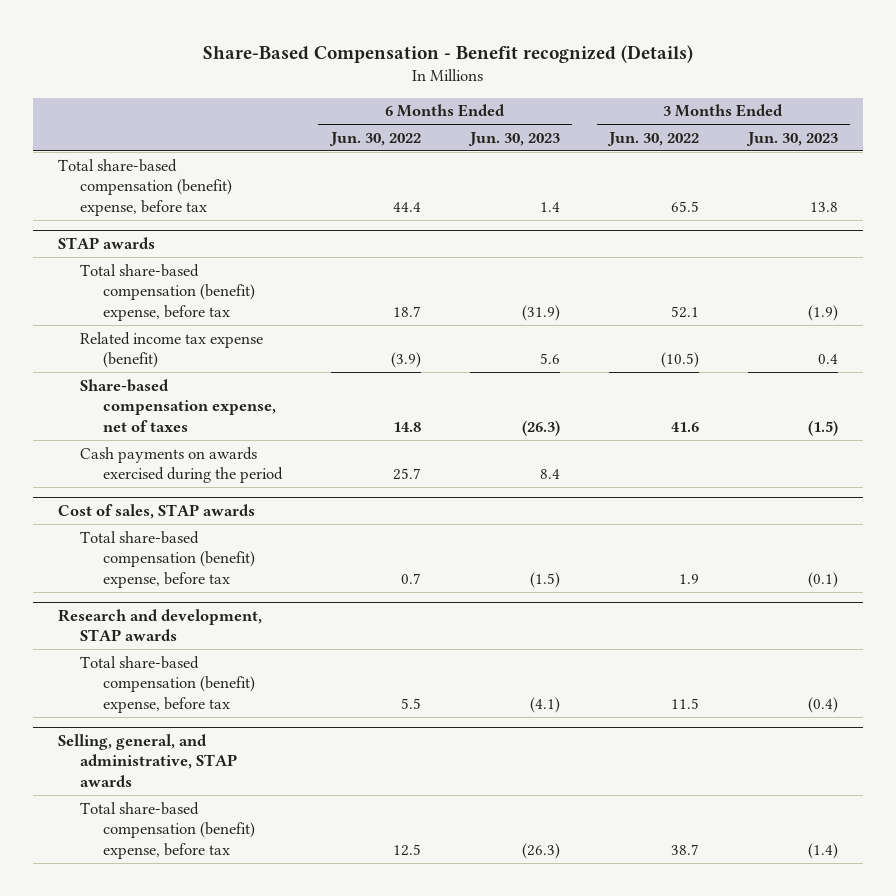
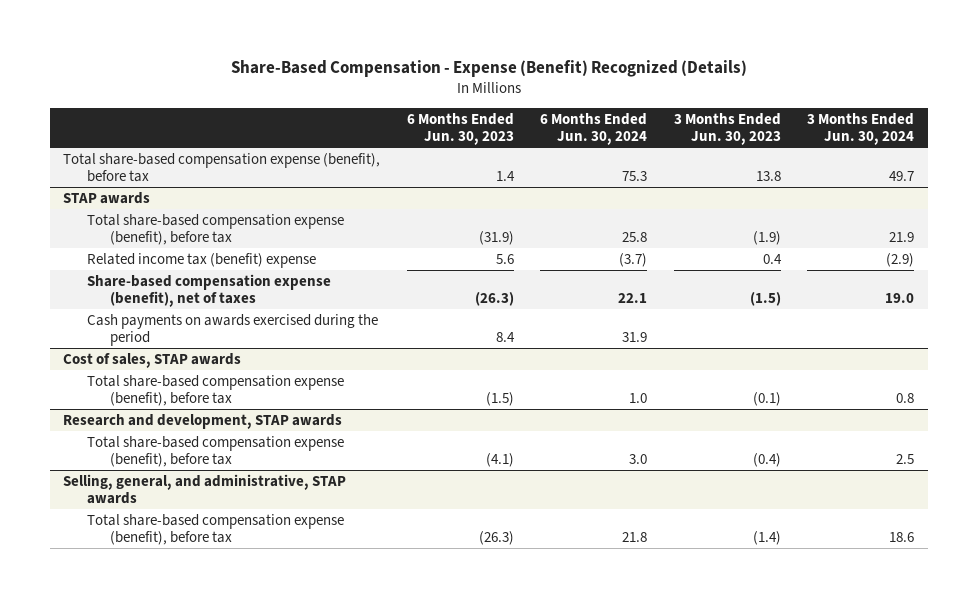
[202,44,693,63] Share-Based Compensation - Benefit recognized (Details) -> [230,60,747,78] Share-Based Compensation - Expense (Benefit) Recognized (Details)
[328,132,421,147] Jun. 30, 2022 -> none
[606,132,699,147] Jun. 30, 2022 -> none
none -> [540,113,648,146] 6 Months Ended Jun. 30, 2024
none -> [807,113,915,146] 3 Months Ended Jun. 30, 2024
[57,158,233,216] Total share-based compensation (benefit) expense, before tax -> [63,152,381,183] Total share-based compensation expense (benefit), before tax
[80,263,255,321] Total share-based compensation (benefit) expense, before tax -> [86,213,344,246] Total share-based compensation expense (benefit), before tax
[80,331,264,369] Related income tax expense (benefit) -> [86,252,316,268] Related income tax (benefit) expense
[80,378,276,432] Share-based compensation expense, net of taxes -> [86,273,331,308] Share-based compensation expense (benefit), net of taxes
[80,530,255,588] Total share-based compensation (benefit) expense, before tax -> [86,374,344,407] Total share-based compensation expense (benefit), before tax
[80,655,255,713] Total share-based compensation (benefit) expense, before tax -> [86,435,344,468] Total share-based compensation expense (benefit), before tax
[80,801,255,859] Total share-based compensation (benefit) expense, before tax -> [86,513,344,546] Total share-based compensation expense (benefit), before tax

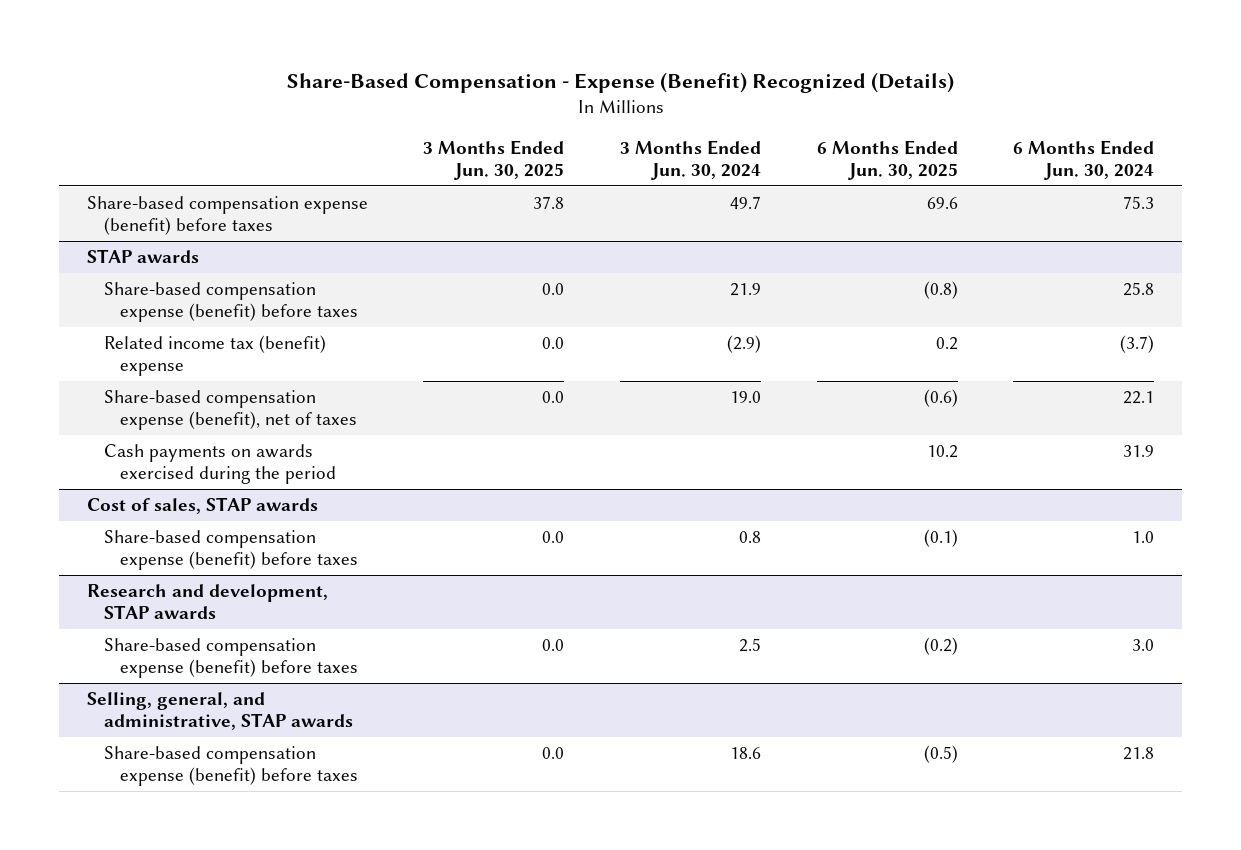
[406,113,514,146] 6 Months Ended Jun. 30, 2023 -> none
[673,113,781,146] 3 Months Ended Jun. 30, 2023 -> none
none -> [423,140,565,180] 3 Months Ended Jun. 30, 2025
none -> [816,140,958,180] 6 Months Ended Jun. 30, 2025
[63,152,381,183] Total share-based compensation expense (benefit), before tax -> [86,195,368,235] Share-based compensation expense (benefit) before taxes
[86,213,344,246] Total share-based compensation expense (benefit), before tax -> [103,281,359,322] Share-based compensation expense (benefit) before taxes
[86,374,344,407] Total share-based compensation expense (benefit), before tax -> [103,529,359,570] Share-based compensation expense (benefit) before taxes
[86,435,344,468] Total share-based compensation expense (benefit), before tax -> [103,637,359,678] Share-based compensation expense (benefit) before taxes
[86,513,344,546] Total share-based compensation expense (benefit), before tax -> [103,745,359,786] Share-based compensation expense (benefit) before taxes

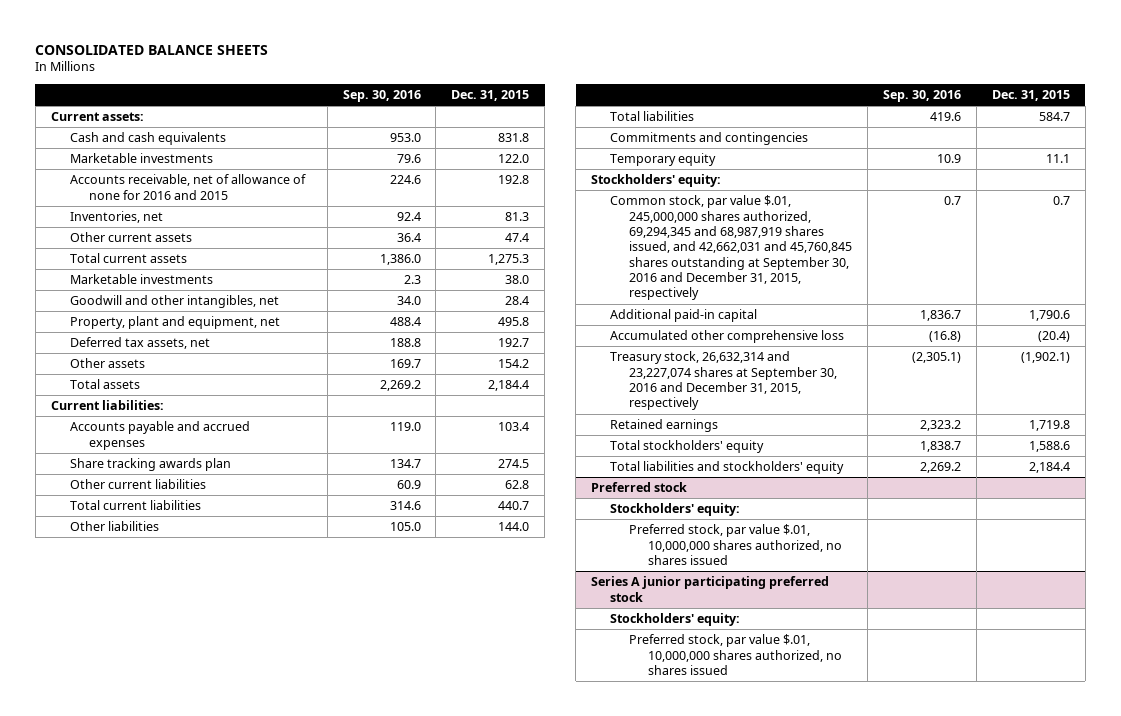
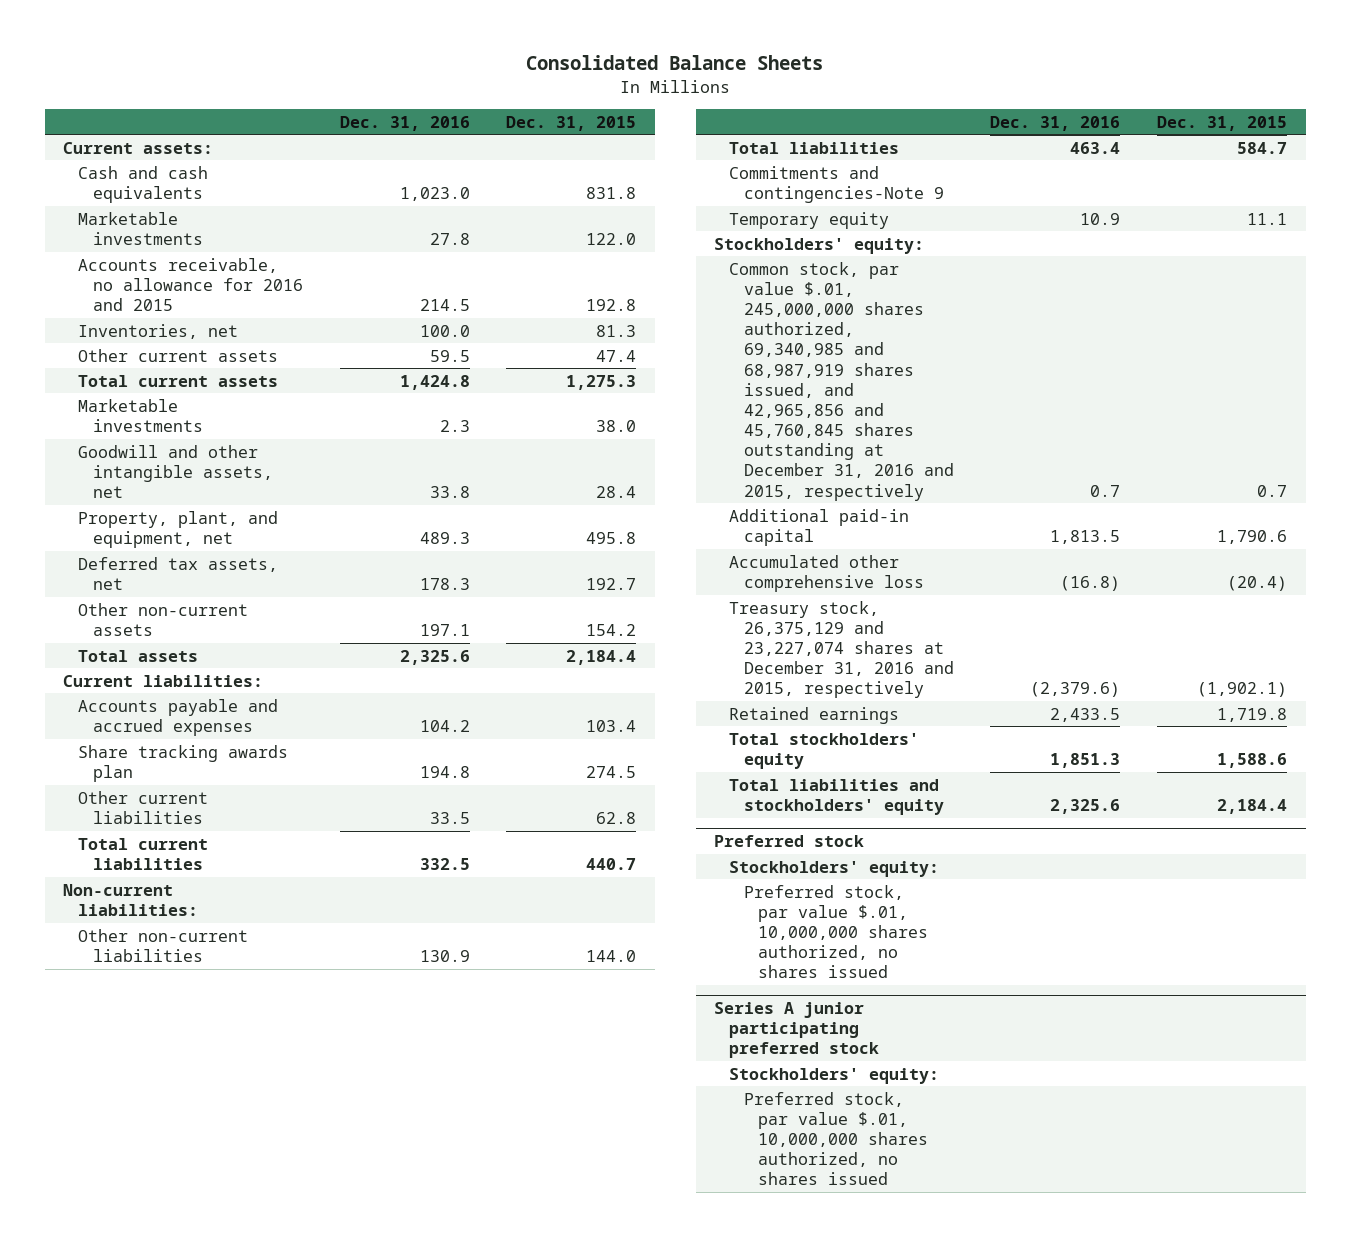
[35,44,269,55] CONSOLIDATED BALANCE SHEETS -> [526,55,824,71] Consolidated Balance Sheets
[342,89,421,102] Sep. 30, 2016 -> none
none -> [339,115,470,131] Dec. 31, 2016
[69,174,306,200] Accounts receivable, net of allowance of none for 2016 and 2015 -> [78,257,303,311] Accounts receivable, no allowance for 2016 and 2015
[69,295,279,309] Goodwill and other intangibles, net -> [78,444,273,498] Goodwill and other intangible assets, net
[69,316,280,330] Property, plant and equipment, net -> [78,510,279,548] Property, plant, and equipment, net
[69,358,145,369] Other assets -> [78,602,249,636] Other non-current assets
none -> [63,883,199,916] Non-current liabilities:
[69,521,159,532] Other liabilities -> [78,928,249,962] Other non-current liabilities
[610,132,809,146] Commitments and contingencies -> [728,165,944,203] Commitments and contingencies-Note 9
[610,195,853,301] Common stock, par value $.01, 245,000,000 shares authorized, 69,294,345 and 68,987,919 shares issued, and 42,662,031 and 45,760,845 shares outstanding at September 30, 2016 and December 31, 2015, respectively -> [728,261,954,501] Common stock, par value $.01, 245,000,000 shares authorized, 69,340,985 and 68,987,919 shares issued, and 42,965,856 and 45,760,845 shares outstanding at December 31, 2016 and 2015, respectively
[610,351,838,411] Treasury stock, 26,632,314 and 23,227,074 shares at September 30, 2016 and December 31, 2015, respectively -> [728,600,954,699] Treasury stock, 26,375,129 and 23,227,074 shares at December 31, 2016 and 2015, respectively

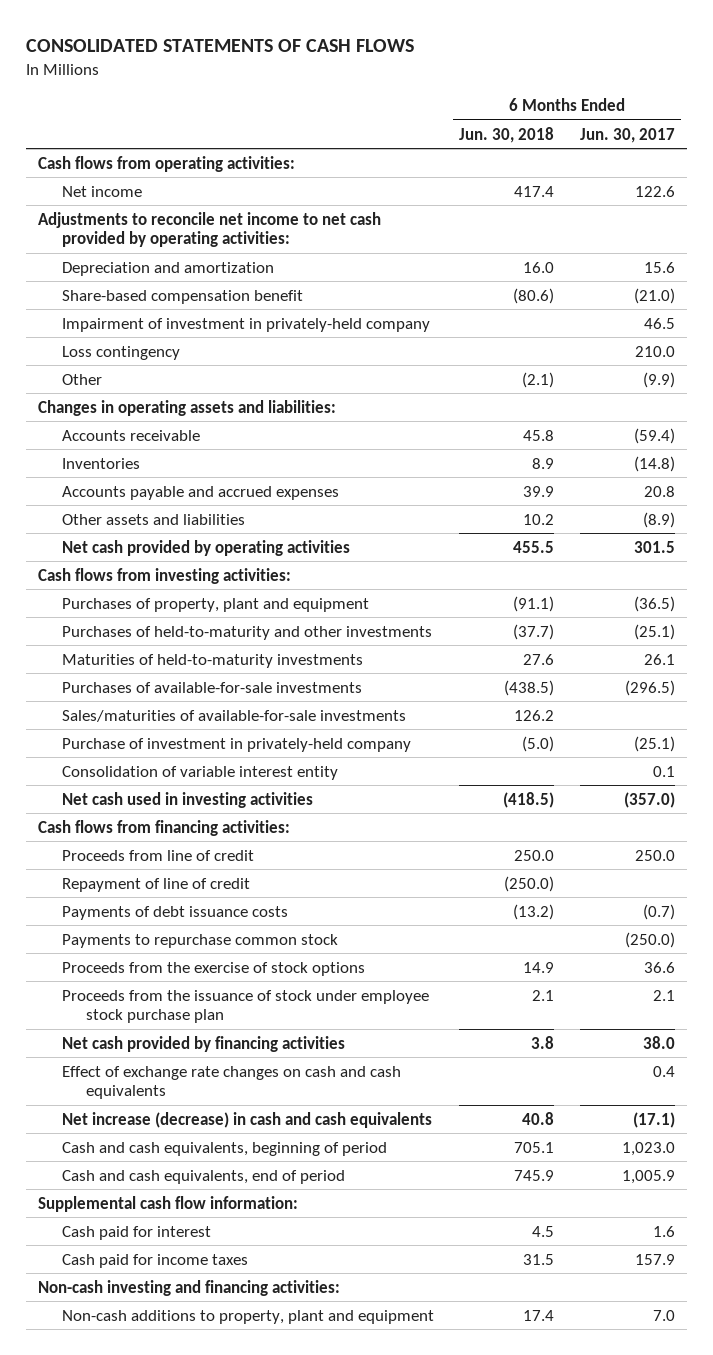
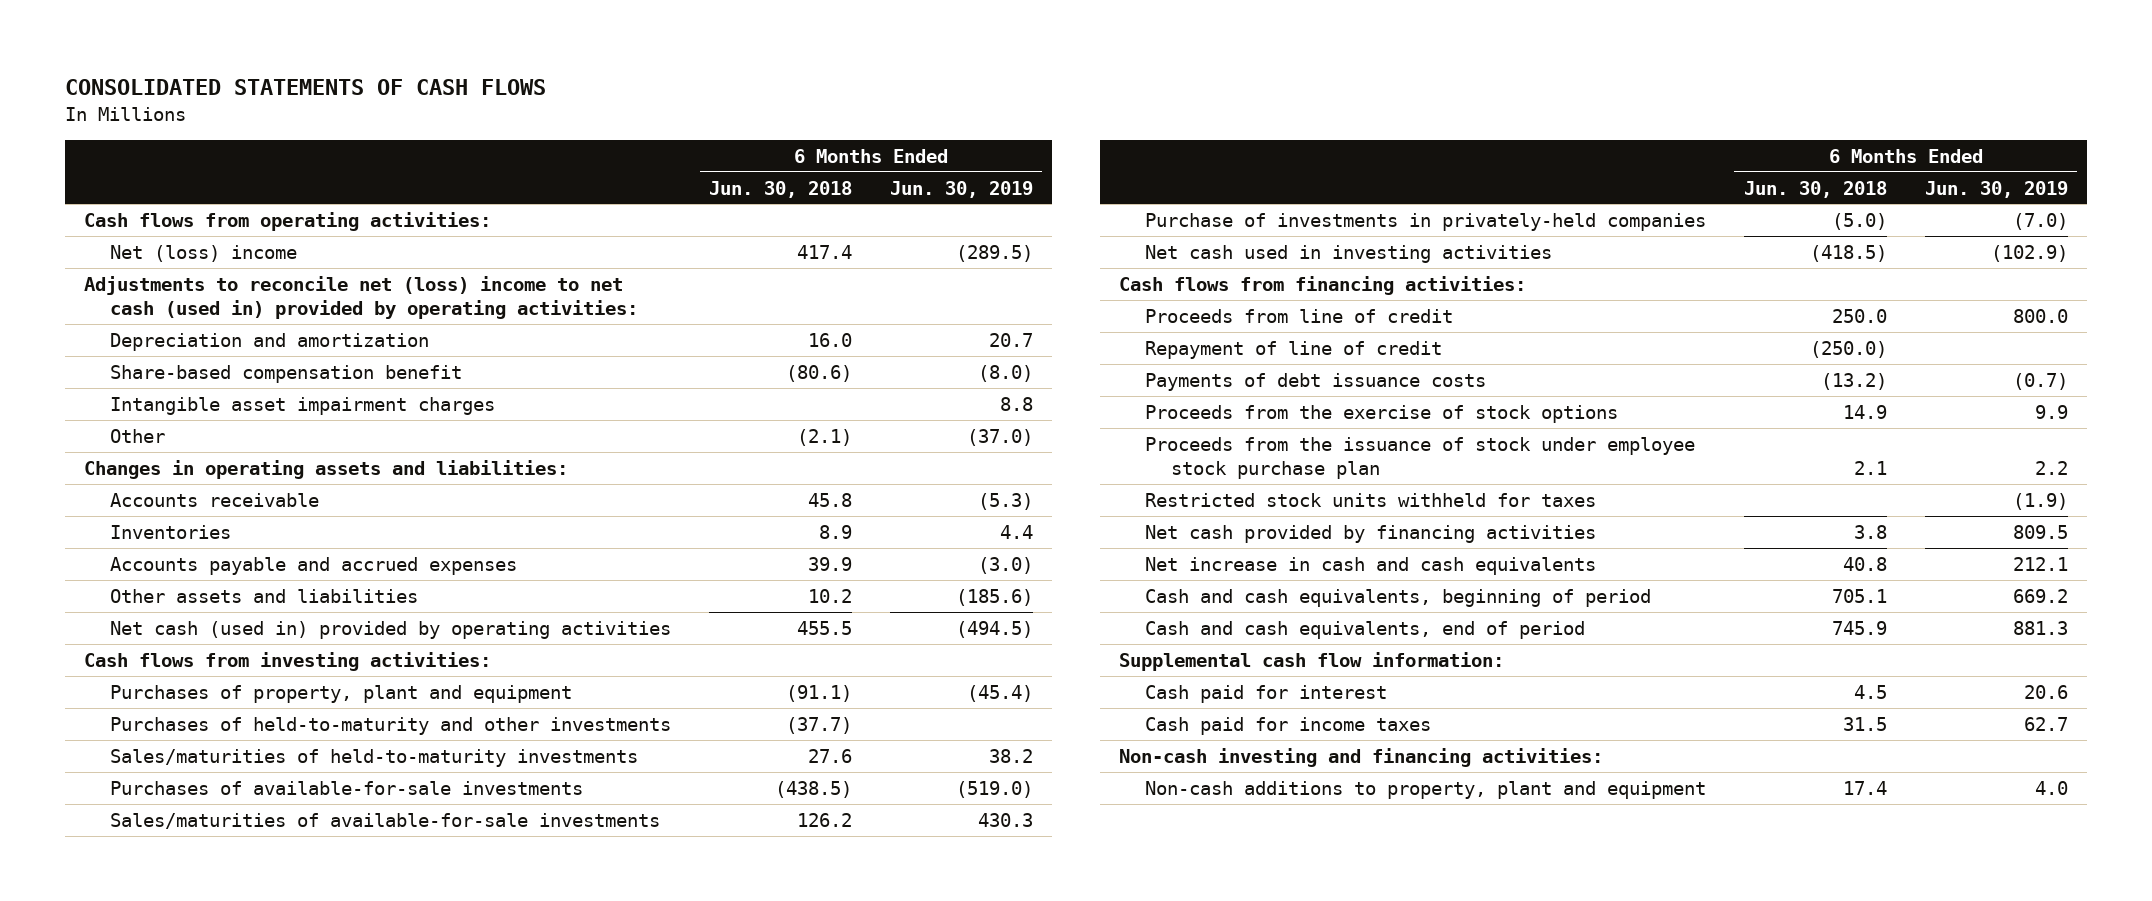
[579,127,675,143] Jun. 30, 2017 -> none
none -> [889,180,1033,198] Jun. 30, 2019
[62,185,143,197] Net income -> [110,244,298,262] Net (loss) income
[38,211,382,248] Adjustments to reconcile net income to net cash provided by operating activities: -> [83,275,639,320] Adjustments to reconcile net (loss) income to net cash (used in) provided by operating activities:
[62,317,431,332] Impairment of investment in privately-held company -> none
[62,345,181,360] Loss contingency -> none
none -> [110,396,496,415] Intangible asset impairment charges
[62,539,351,556] Net cash provided by operating activities -> [110,620,672,639] Net cash (used in) provided by operating activities
[62,653,364,668] Maturities of held-to-maturity investments -> [110,748,639,767] Sales/maturities of held-to-maturity investments
[62,765,339,780] Consolidation of variable interest entity -> none
[62,737,412,752] Purchase of investment in privately-held company -> [1145,212,1707,231] Purchase of investments in privately-held companies
[62,933,339,948] Payments to repurchase common stock -> none
none -> [1145,492,1597,507] Restricted stock units withheld for taxes
[62,1065,402,1100] Effect of exchange rate changes on cash and cash equivalents -> none
[62,1111,433,1128] Net increase (decrease) in cash and cash equivalents -> [1145,556,1597,575] Net increase in cash and cash equivalents

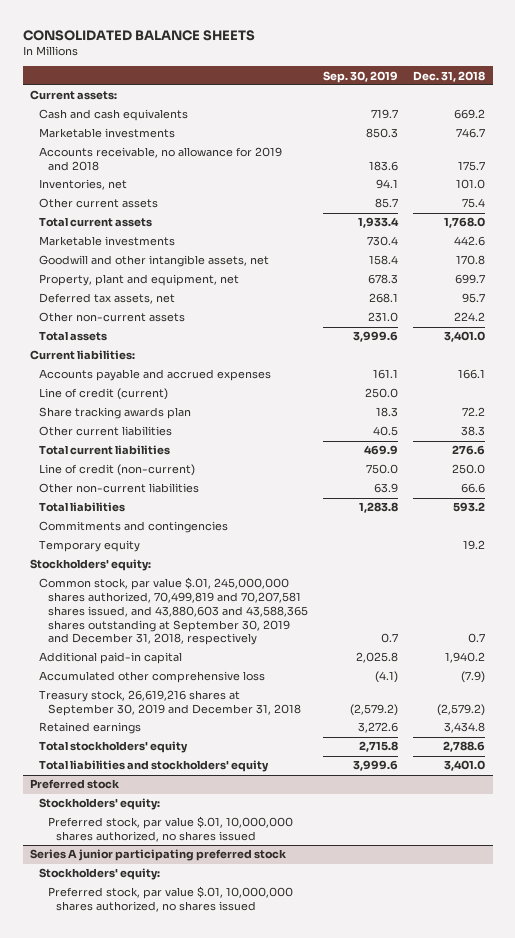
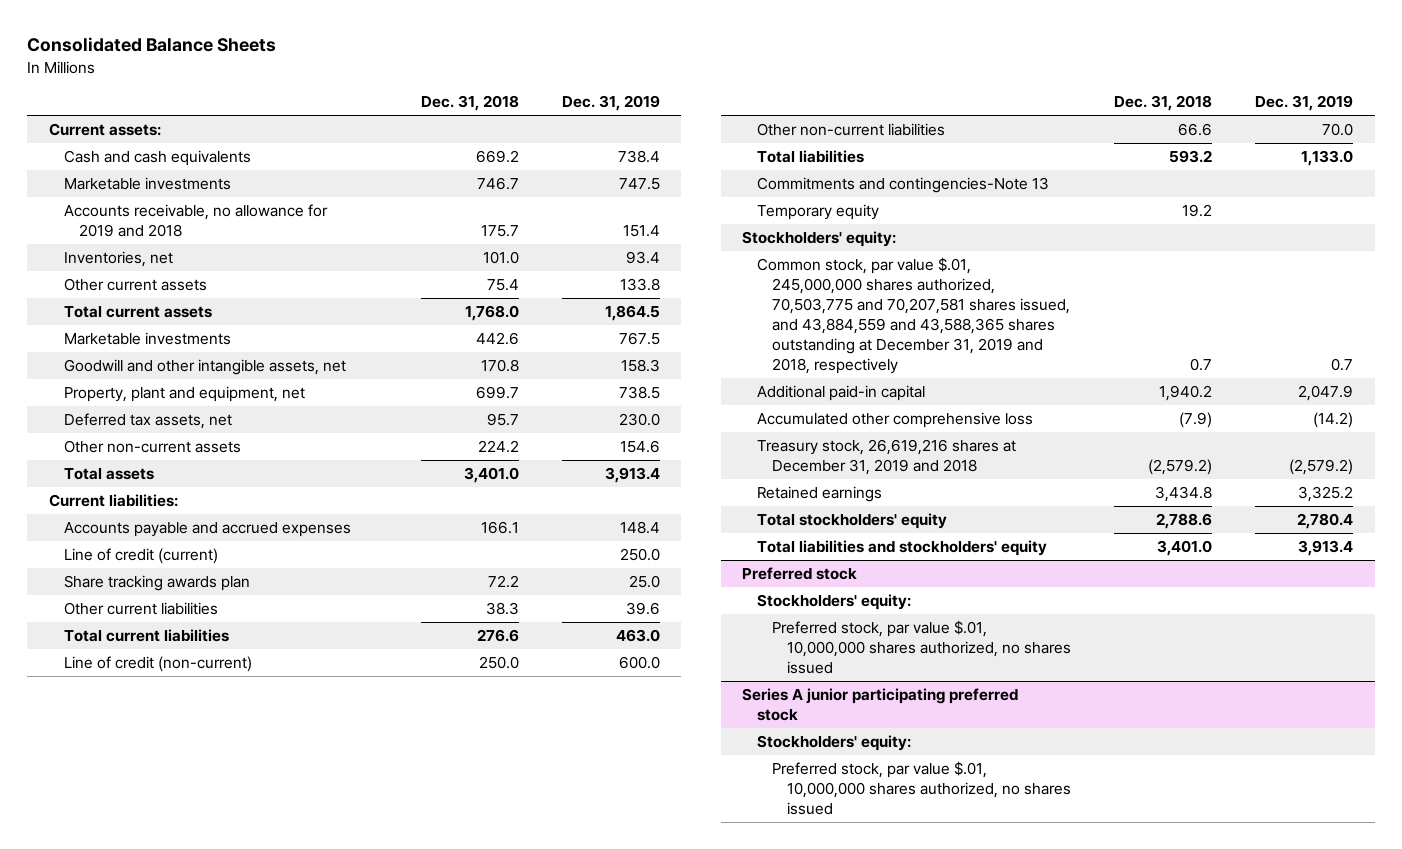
[22,30,255,42] CONSOLIDATED BALANCE SHEETS -> [27,37,277,53] Consolidated Balance Sheets
[322,70,398,83] Sep. 30, 2019 -> none
none -> [561,95,660,112] Dec. 31, 2019
[39,521,229,534] Commitments and contingencies -> [757,177,1050,194] Commitments and contingencies-Note 13
[39,577,308,646] Common stock, par value $.01, 245,000,000 shares authorized, 70,499,819 and 70,207,581 shares issued, and 43,880,603 and 43,588,365 shares outstanding at September 30, 2019 and December 31, 2018, respectively -> [757,257,1071,375] Common stock, par value $.01, 245,000,000 shares authorized, 70,503,775 and 70,207,581 shares issued, and 43,884,559 and 43,588,365 shares outstanding at December 31, 2019 and 2018, respectively
[39,690,301,717] Treasury stock, 26,619,216 shares at September 30, 2019 and December 31, 2018 -> [757,439,1017,476] Treasury stock, 26,619,216 shares at December 31, 2019 and 2018

